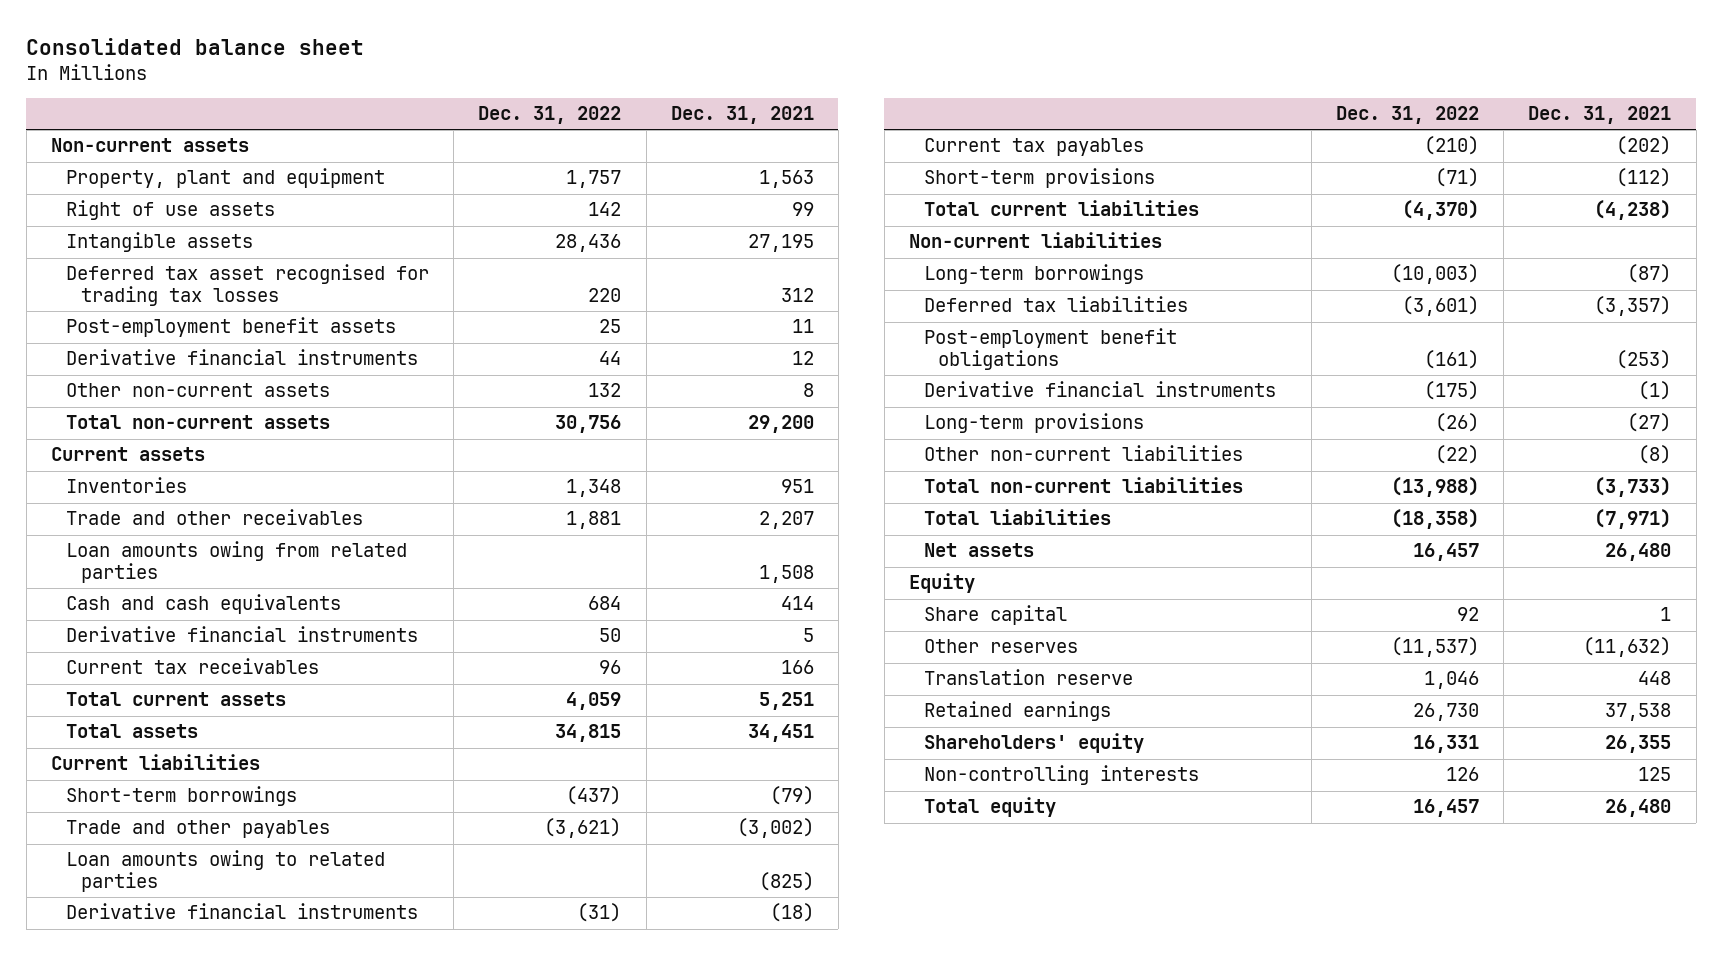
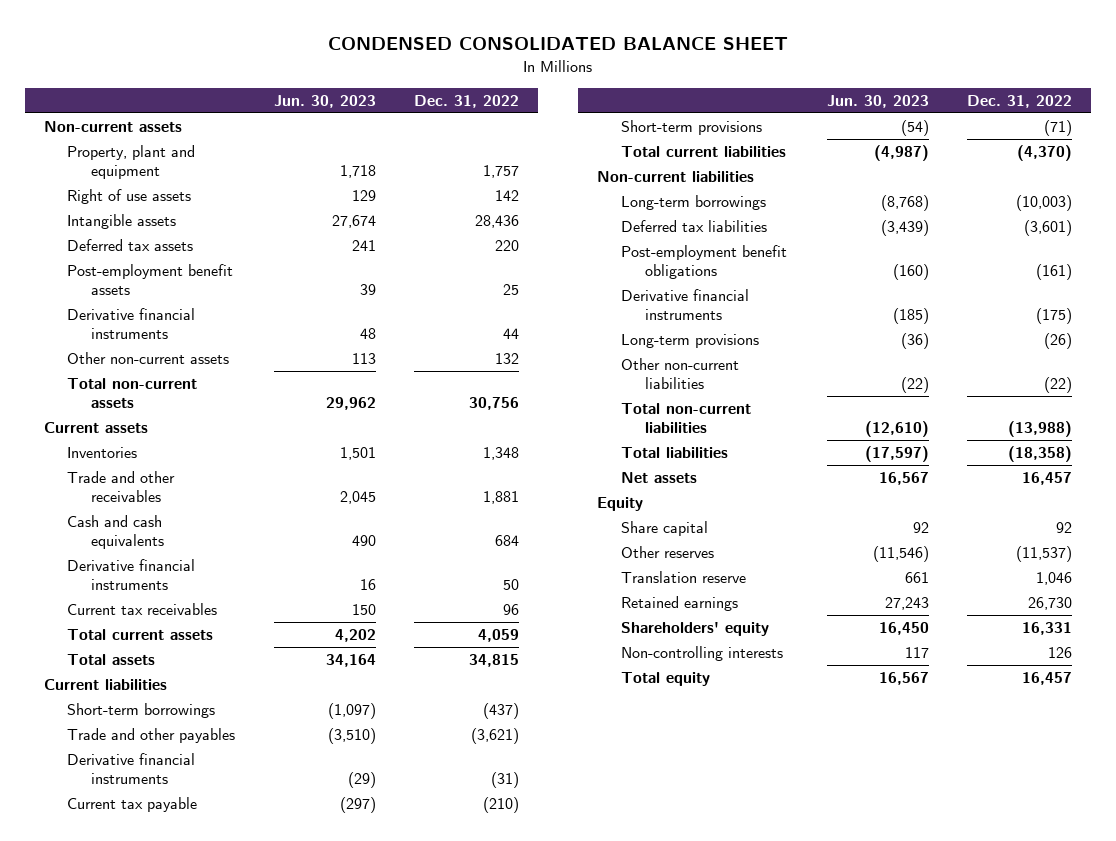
[26,37,365,55] Consolidated balance sheet -> [327,36,788,50] CONDENSED CONSOLIDATED BALANCE SHEET
[670,106,814,125] Dec. 31, 2021 -> none
none -> [273,94,376,108] Jun. 30, 2023
[65,264,429,306] Deferred tax asset recognised for trading tax losses -> [67,238,194,251] Deferred tax assets
[65,541,407,583] Loan amounts owing from related parties -> none
[65,850,385,892] Loan amounts owing to related parties -> none
[923,138,1144,157] Current tax payables -> [67,796,198,812] Current tax payable

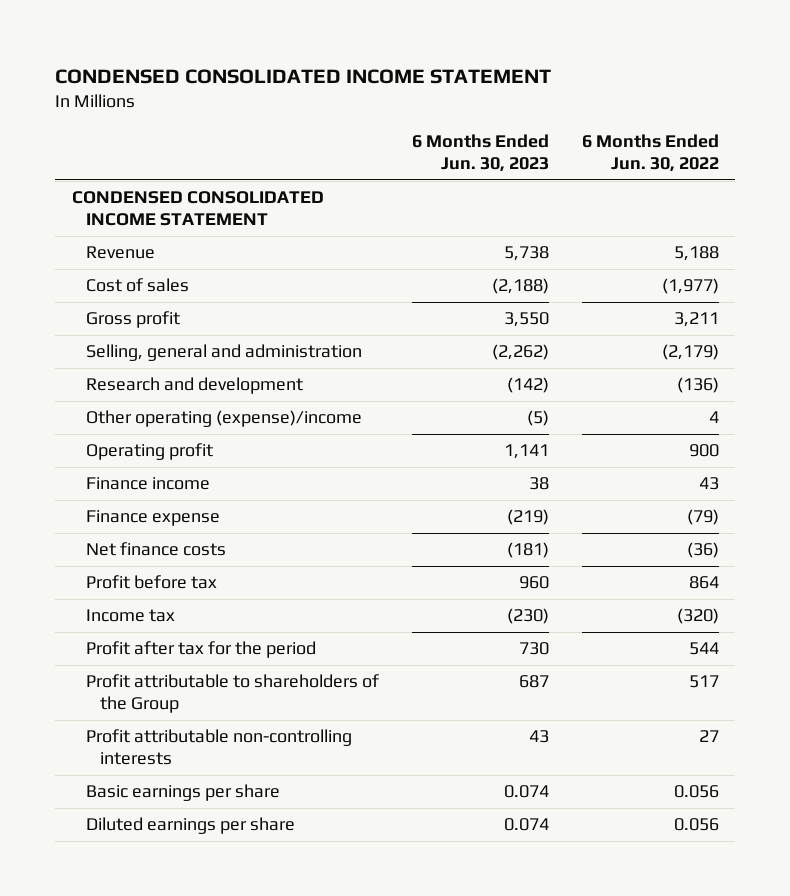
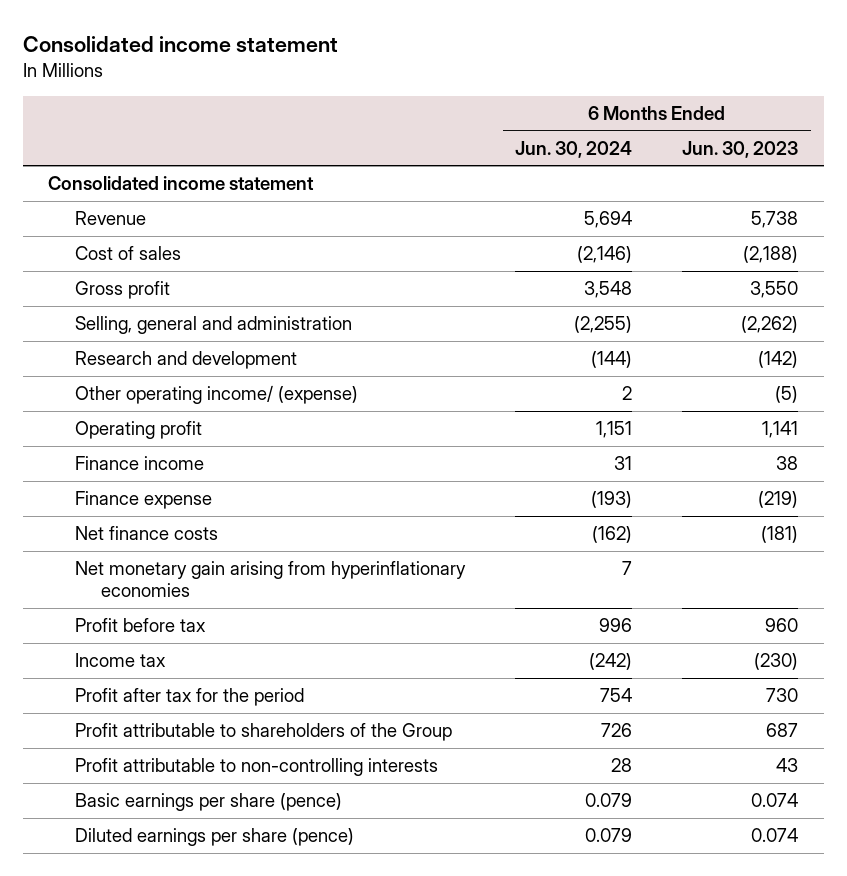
[55,68,552,84] CONDENSED CONSOLIDATED INCOME STATEMENT -> [23,36,339,53] Consolidated income statement
[581,134,719,173] 6 Months Ended Jun. 30, 2022 -> none
none -> [515,140,633,158] Jun. 30, 2024
[71,191,324,227] CONDENSED CONSOLIDATED INCOME STATEMENT -> [48,176,315,191] Consolidated income statement
[85,410,362,428] Other operating (expense)/income -> [74,385,358,405] Other operating income/ (expense)
none -> [74,561,466,598] Net monetary gain arising from hyperinflationary economies
[85,729,352,766] Profit attributable non-controlling interests -> [74,758,438,777] Profit attributable to non-controlling interests
[85,784,280,802] Basic earnings per share -> [74,793,342,812] Basic earnings per share (pence)
[85,817,295,835] Diluted earnings per share -> [74,828,354,847] Diluted earnings per share (pence)

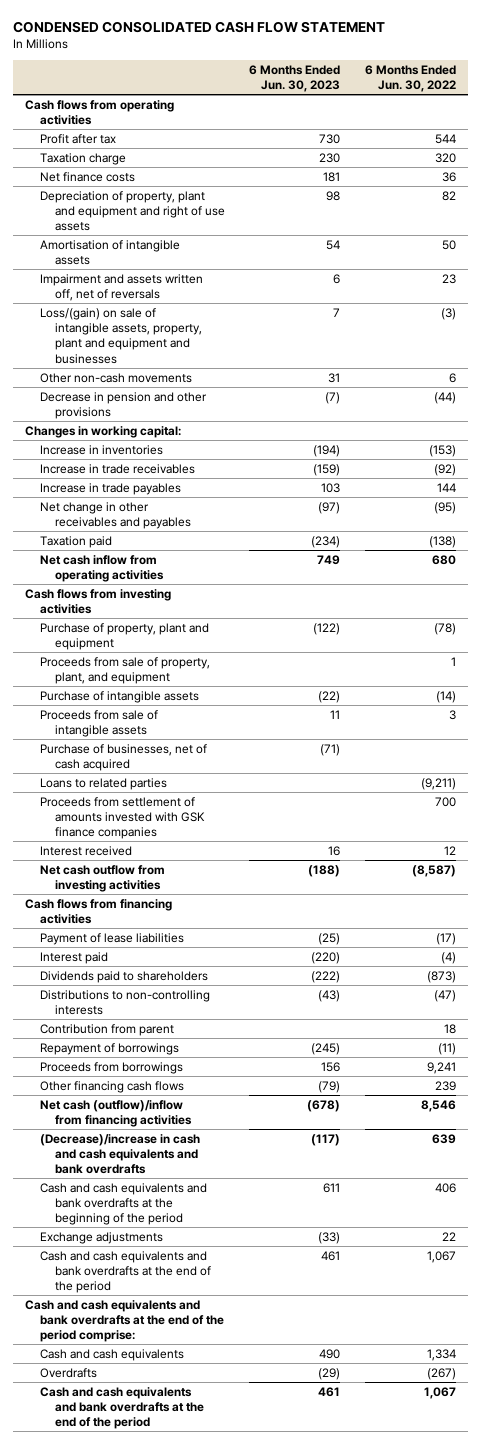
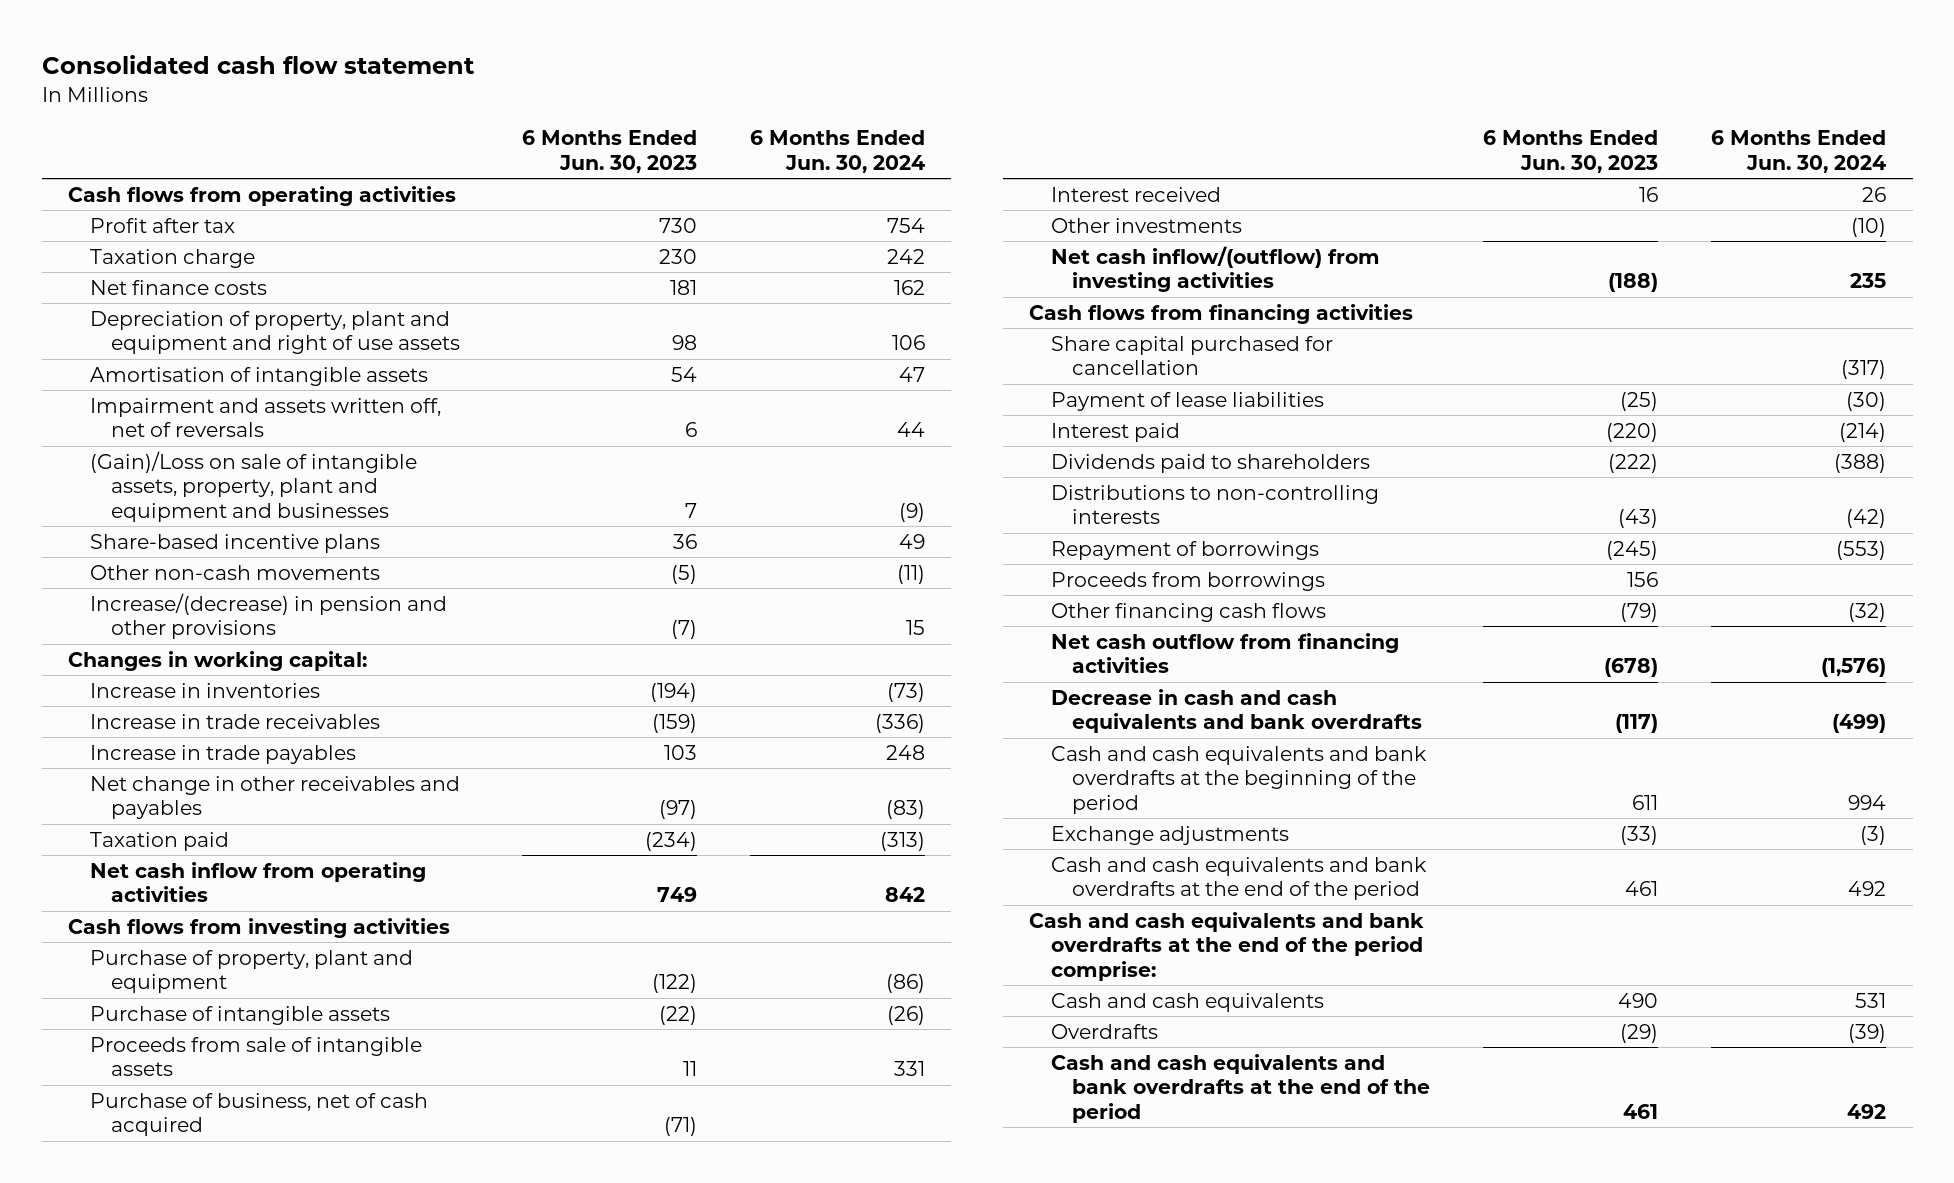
[12,20,385,33] CONDENSED CONSOLIDATED CASH FLOW STATEMENT -> [41,55,475,75] Consolidated cash flow statement
[364,64,456,93] 6 Months Ended Jun. 30, 2022 -> none
none -> [749,130,925,173] 6 Months Ended Jun. 30, 2024
[40,307,202,364] Loss/(gain) on sale of intangible assets, property, plant and equipment and businesses -> [89,450,417,523] (Gain)/Loss on sale of intangible assets, property, plant and equipment and businesses
none -> [89,533,380,553] Share-based incentive plans
[328,372,341,383] 31 -> [671,564,698,584] (5)
[40,391,208,419] Decrease in pension and other provisions -> [89,592,447,640] Increase/(decrease) in pension and other provisions
[40,656,211,684] Proceeds from sale of property, plant, and equipment -> none
[40,777,168,790] Loans to related parties -> none
[40,796,205,840] Proceeds from settlement of amounts invested with GSK finance companies -> none
[40,743,208,771] Purchase of businesses, net of cash acquired -> [89,1092,428,1137] Purchase of business, net of cash acquired
none -> [1050,217,1242,233] Other investments
[40,864,166,892] Net cash outflow from investing activities -> [1050,245,1380,293] Net cash inflow/(outflow) from investing activities
none -> [1050,335,1333,376] Share capital purchased for cancellation
[40,1023,175,1036] Contribution from parent -> none
[40,1099,192,1127] Net cash (outflow)/inflow from financing activities -> [1050,632,1399,674] Net cash outflow from financing activities
[40,1133,201,1175] (Decrease)/increase in cash and cash equivalents and bank overdrafts -> [1050,688,1423,734] Decrease in cash and cash equivalents and bank overdrafts

